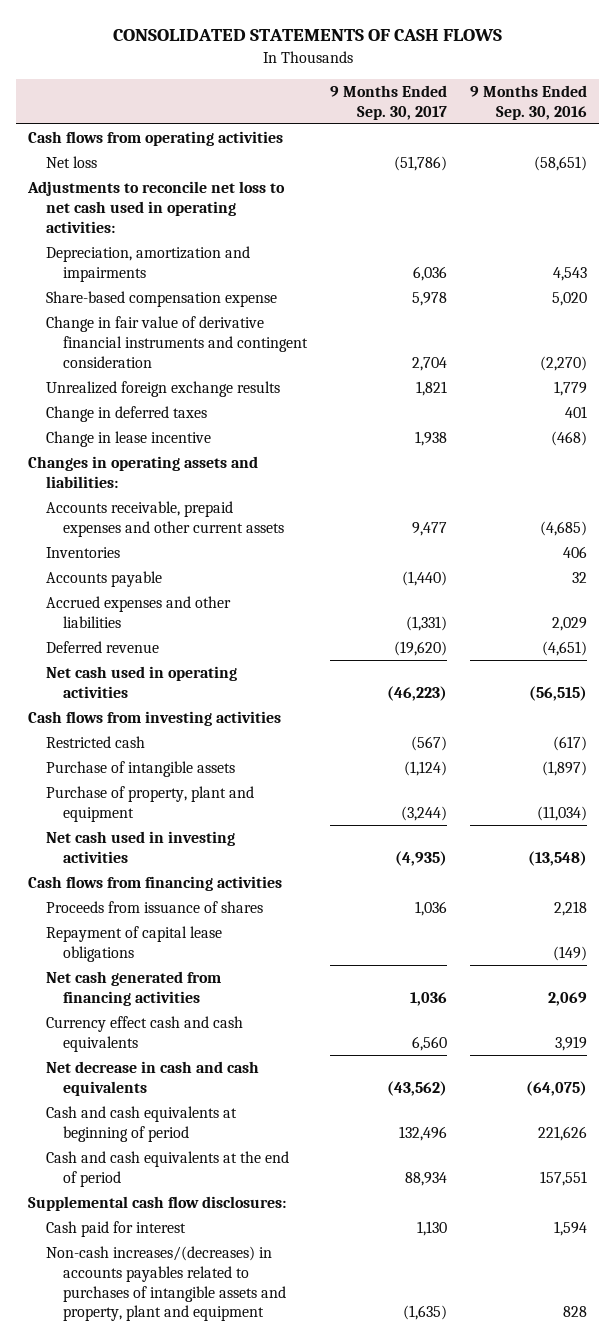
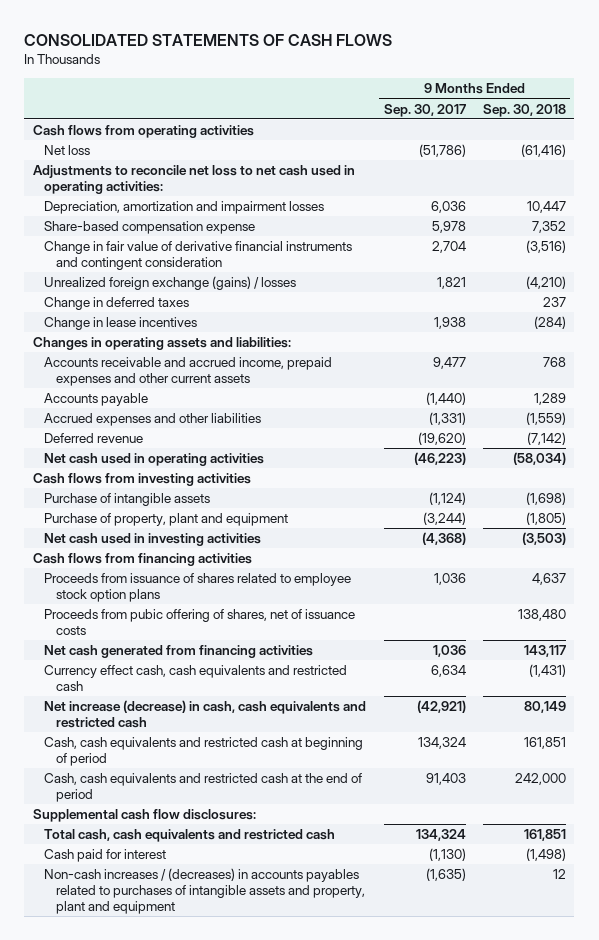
[470,85,588,120] 9 Months Ended Sep. 30, 2016 -> none
none -> [482,103,566,117] Sep. 30, 2018
[45,245,250,282] Depreciation, amortization and impairments -> [44,201,325,215] Depreciation, amortization and impairment losses
[45,380,280,397] Unrealized foreign exchange results -> [44,276,297,291] Unrealized foreign exchange (gains) / losses
[45,430,211,447] Change in lease incentive -> [44,317,198,331] Change in lease incentives
[45,546,120,558] Inventories -> none
[45,500,285,537] Accounts receivable, prepaid expenses and other current assets -> [44,357,333,386] Accounts receivable and accrued income, prepaid expenses and other current assets
[45,735,145,748] Restricted cash -> none
[395,850,448,866] (4,935) -> [421,532,466,546] (4,368)
[45,925,222,962] Repayment of capital lease obligations -> none
[45,900,263,913] Proceeds from issuance of shares -> [44,573,352,602] Proceeds from issuance of shares related to employee stock option plans
none -> [44,609,356,635] Proceeds from pubic offering of shares, net of issuance costs
[45,1015,243,1052] Currency effect cash and cash equivalents -> [44,665,348,691] Currency effect cash, cash equivalents and restricted cash
[412,1035,448,1051] 6,560 -> [430,665,466,678] 6,634
[45,1060,259,1096] Net decrease in cash and cash equivalents -> [44,700,367,728] Net increase (decrease) in cash, cash equivalents and restricted cash
[387,1080,448,1096] (43,562) -> [416,700,466,714] (42,921)
[45,1105,237,1142] Cash and cash equivalents at beginning of period -> [44,737,364,766] Cash, cash equivalents and restricted cash at beginning of period
[399,1125,448,1141] 132,496 -> [417,737,466,750] 134,324
[45,1150,289,1187] Cash and cash equivalents at the end of period -> [44,773,363,802] Cash, cash equivalents and restricted cash at the end of period
[405,1171,448,1186] 88,934 -> [425,773,466,786] 91,403
none -> [44,829,336,843] Total cash, cash equivalents and restricted cash
[417,1220,448,1236] 1,130 -> [428,848,466,862] (1,130)
[45,1245,287,1322] Non-cash increases/(decreases) in accounts payables related to purchases of intangible assets and property, plant and equipment -> [44,868,365,914] Non-cash increases / (decreases) in accounts payables related to purchases of intangible assets and property, plant and equipment

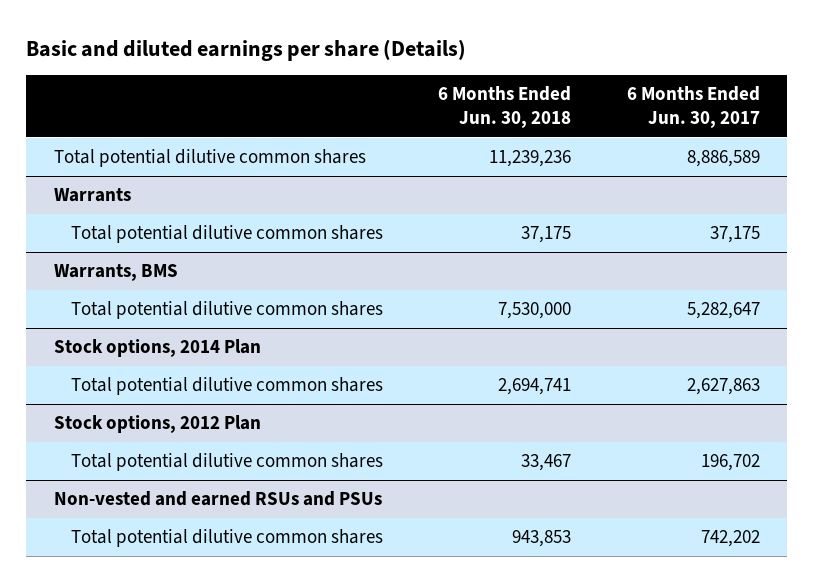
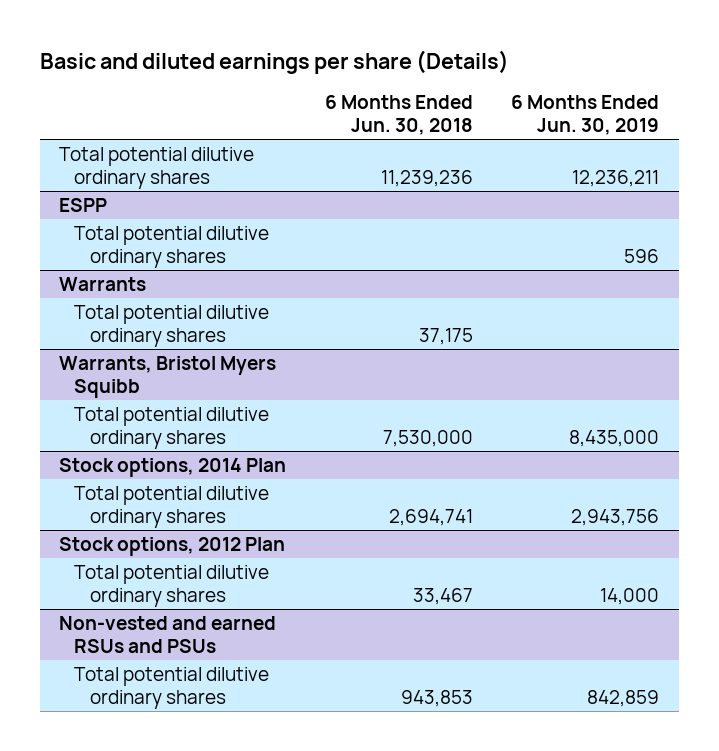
[626,86,760,129] 6 Months Ended Jun. 30, 2017 -> none
none -> [511,95,660,135] 6 Months Ended Jun. 30, 2019
[54,149,367,168] Total potential dilutive common shares -> [59,146,255,189] Total potential dilutive ordinary shares
none -> [59,197,108,212] ESPP
none -> [74,225,270,268] Total potential dilutive ordinary shares
[54,264,179,282] Warrants, BMS -> none
[70,225,383,244] Total potential dilutive common shares -> [74,304,270,347] Total potential dilutive ordinary shares
none -> [59,355,277,398] Warrants, Bristol Myers Squibb
[70,301,383,320] Total potential dilutive common shares -> [74,406,270,449] Total potential dilutive ordinary shares
[70,377,383,396] Total potential dilutive common shares -> [74,485,270,528] Total potential dilutive ordinary shares
[70,453,383,472] Total potential dilutive common shares -> [74,564,270,607] Total potential dilutive ordinary shares
[70,529,383,548] Total potential dilutive common shares -> [74,666,270,709] Total potential dilutive ordinary shares

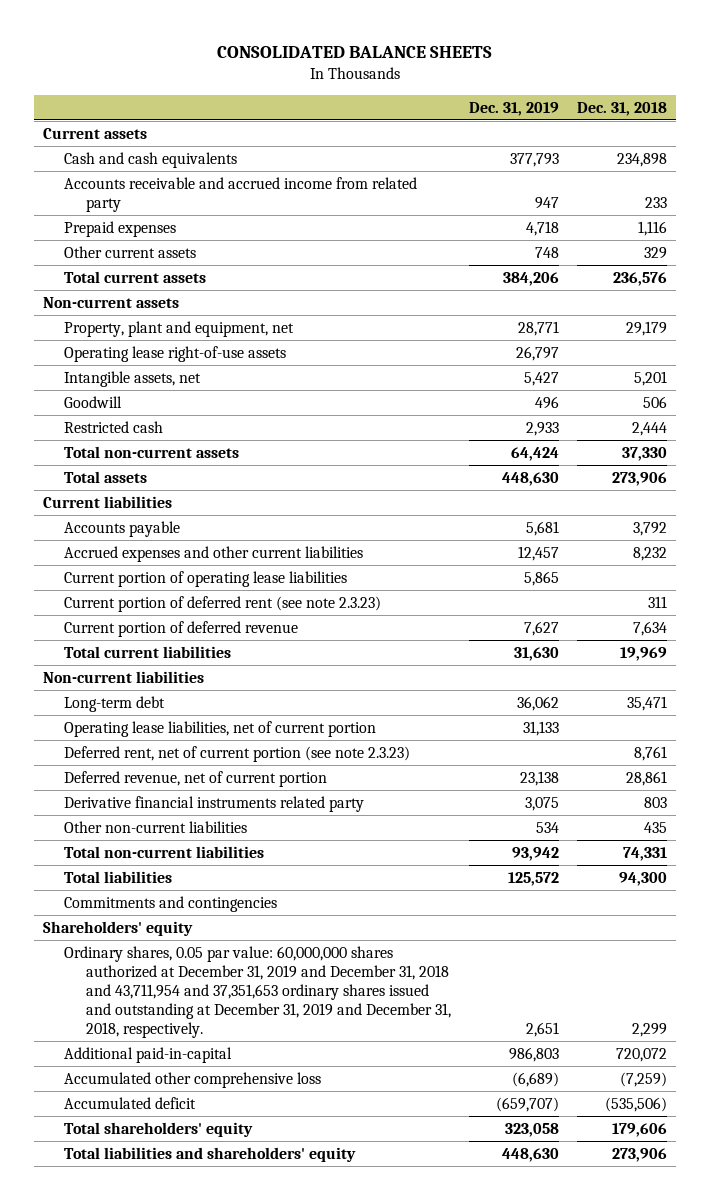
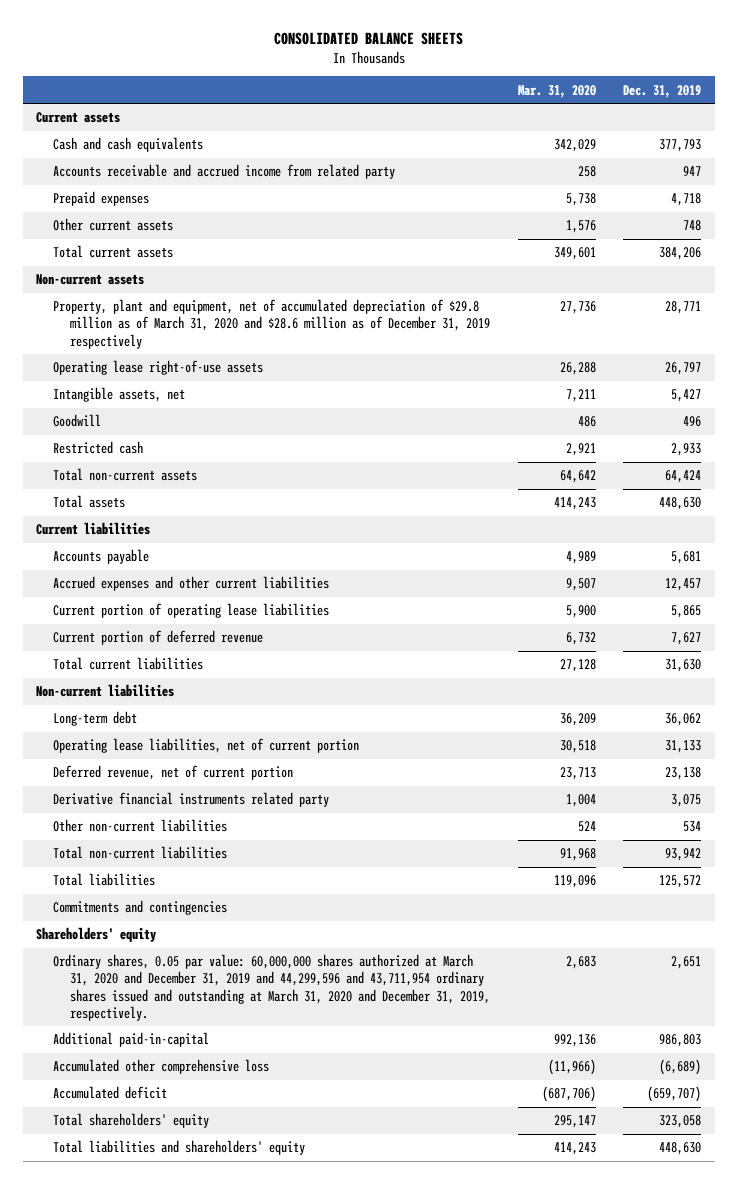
[576,101,667,116] Dec. 31, 2018 -> none
none -> [517,84,596,98] Mar. 31, 2020
[64,320,295,337] Property, plant and equipment, net -> [53,299,491,349] Property, plant and equipment, net of accumulated depreciation of $29.8 million as of March 31, 2020 and $28.6 million as of December 31, 2019 respectively
[64,595,382,612] Current portion of deferred rent (see note 2.3.23) -> none
[64,745,411,762] Deferred rent, net of current portion (see note 2.3.23) -> none
[64,945,451,1039] Ordinary shares, 0.05 par value: 60,000,000 shares authorized at December 31, 2019 and December 31, 2018 and 43,711,954 and 37,351,653 ordinary shares issued and outstanding at December 31, 2019 and December 31, 2018, respectively. -> [53,954,491,1021] Ordinary shares, 0.05 par value: 60,000,000 shares authorized at March 31, 2020 and December 31, 2019 and 44,299,596 and 43,711,954 ordinary shares issued and outstanding at March 31, 2020 and December 31, 2019, respectively.

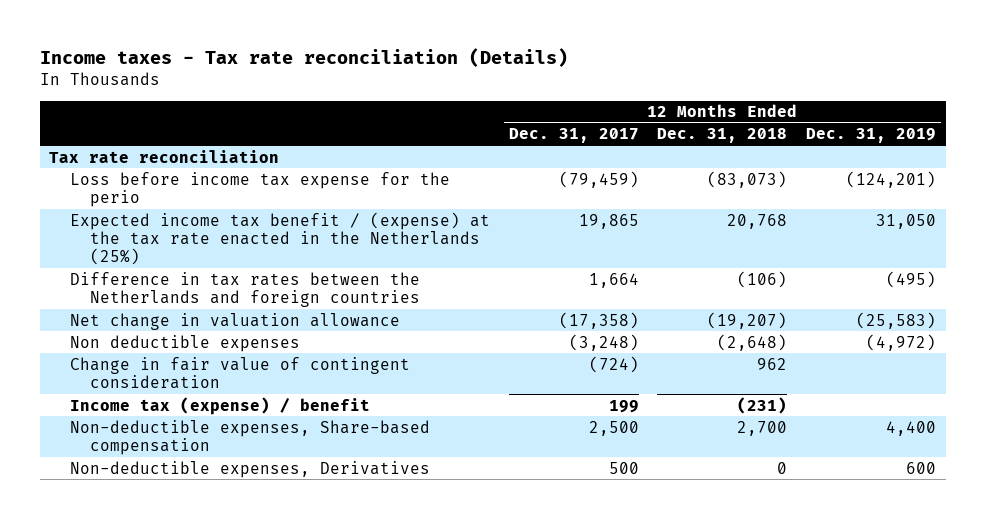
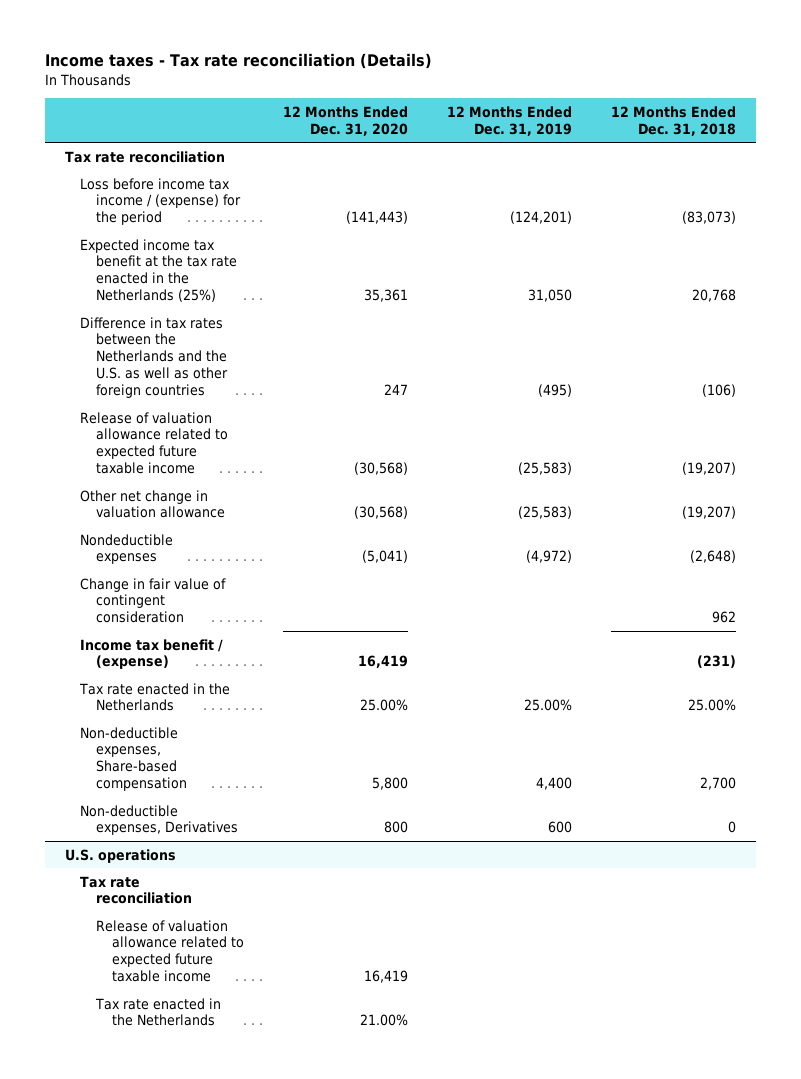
[508,128,639,144] Dec. 31, 2017 -> none
none -> [283,105,409,136] 12 Months Ended Dec. 31, 2020
[69,171,450,207] Loss before income tax expense for the perio -> [80,177,242,226] Loss before income tax income / (expense) for the period
[69,211,490,266] Expected income tax benefit / (expense) at the tax rate enacted in the Netherlands (25%) -> [80,238,238,303] Expected income tax benefit at the tax rate enacted in the Netherlands (25%)
[69,271,421,307] Difference in tax rates between the Netherlands and foreign countries -> [80,316,229,399] Difference in tax rates between the Netherlands and the U.S. as well as other foreign countries
none -> [80,411,229,475] Release of valuation allowance related to expected future taxable income
[69,312,400,330] Net change in valuation allowance -> [80,489,226,519] Other net change in valuation allowance
[69,334,300,352] Non deductible expenses -> [80,533,174,565] Nondeductible expenses
[69,396,370,415] Income tax (expense) / benefit -> [80,638,224,670] Income tax benefit / (expense)
none -> [79,682,231,712] Tax rate enacted in the Netherlands
none -> [64,848,176,863] U.S. operations
none -> [80,875,193,905] Tax rate reconciliation
none -> [96,919,244,983] Release of valuation allowance related to expected future taxable income
none -> [95,997,222,1027] Tax rate enacted in the Netherlands

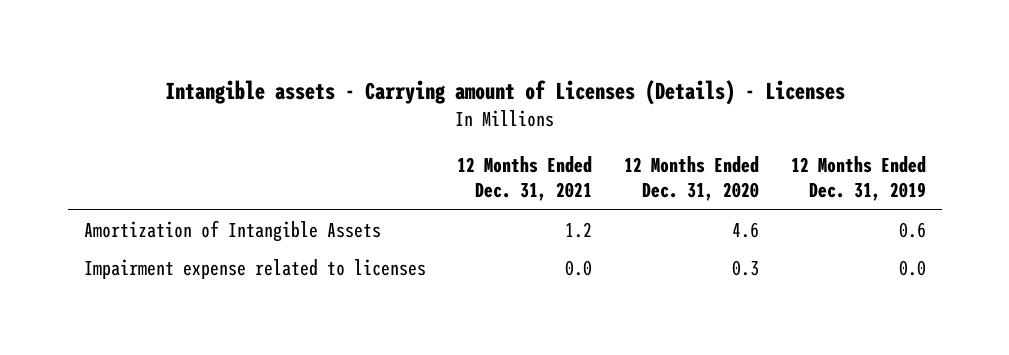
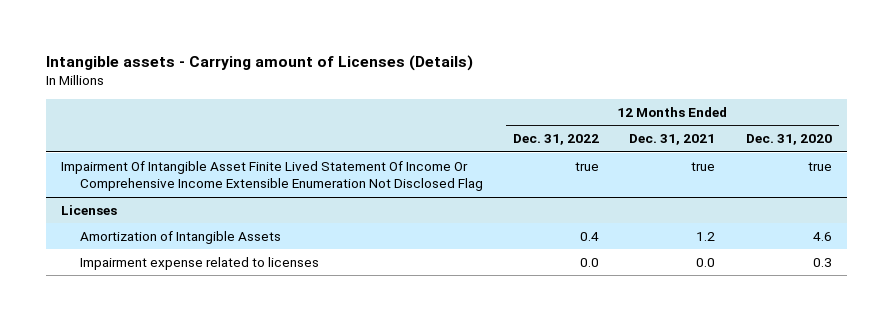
[164,79,845,105] Intangible assets - Carrying amount of Licenses (Details) - Licenses -> [45,54,473,71] Intangible assets - Carrying amount of Licenses (Details)
[790,156,926,202] 12 Months Ended Dec. 31, 2019 -> none
none -> [513,134,600,146] Dec. 31, 2022
none -> [60,161,483,192] Impairment Of Intangible Asset Finite Lived Statement Of Income Or Comprehensive Income Extensible Enumeration Not Disclosed Flag
none -> [60,205,117,216] Licenses

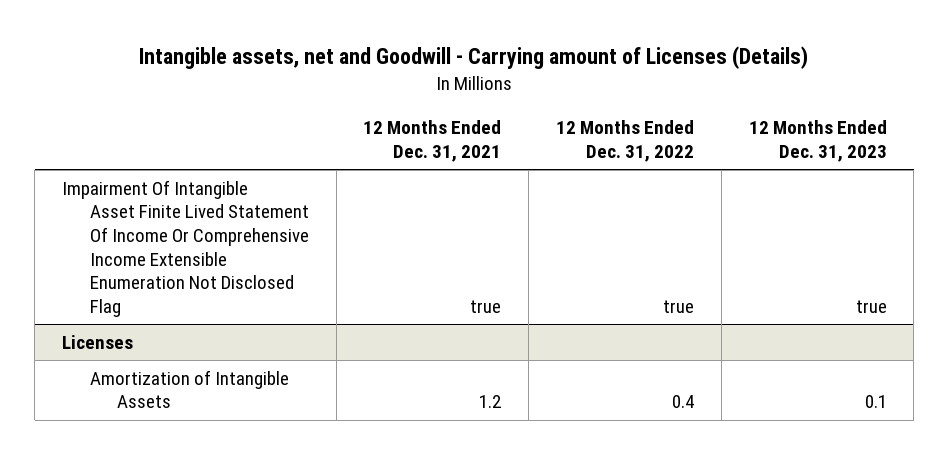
[45,54,473,71] Intangible assets - Carrying amount of Licenses (Details) -> [139,46,809,70] Intangible assets, net and Goodwill - Carrying amount of Licenses (Details)
[745,134,832,146] Dec. 31, 2020 -> none
none -> [748,120,887,162] 12 Months Ended Dec. 31, 2023
[79,257,319,271] Impairment expense related to licenses -> none

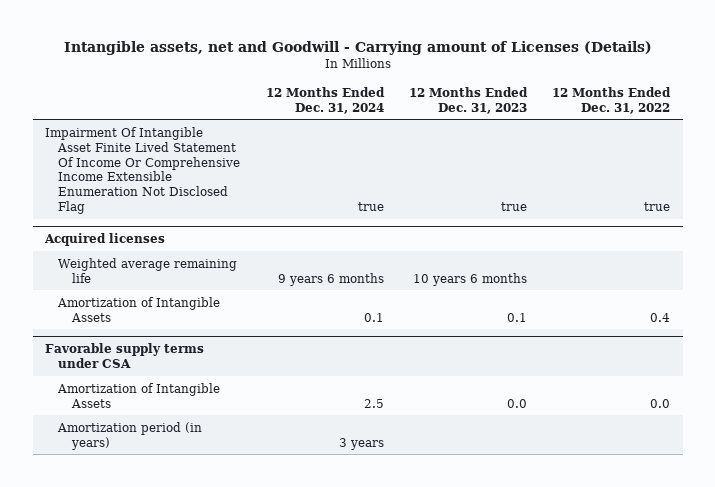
[363,120,502,162] 12 Months Ended Dec. 31, 2021 -> none
none -> [265,86,385,114] 12 Months Ended Dec. 31, 2024
[62,334,134,349] Licenses -> [44,233,166,247] Acquired licenses
none -> [58,257,238,283] Weighted average remaining life
none -> [45,343,205,369] Favorable supply terms under CSA
none -> [57,382,221,408] Amortization of Intangible Assets
none -> [57,421,203,450] Amortization period (in years)

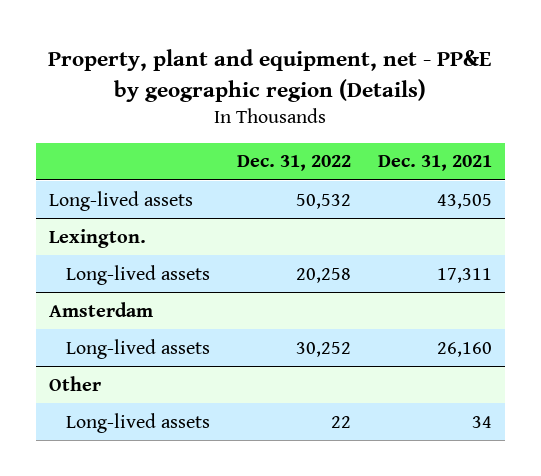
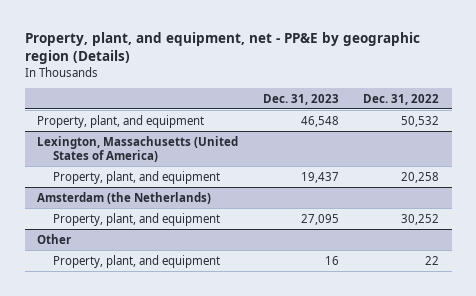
[48,49,492,102] Property, plant and equipment, net - PP&E by geographic region (Details) -> [24,31,420,64] Property, plant, and equipment, net - PP&E by geographic region (Details)
[377,155,492,172] Dec. 31, 2021 -> none
none -> [262,93,339,105] Dec. 31, 2023
[49,190,194,211] Long-lived assets -> [36,114,204,128] Property, plant, and equipment
[49,228,147,248] Lexington. -> [36,135,238,162] Lexington, Massachusetts (United States of America)
[65,264,210,285] Long-lived assets -> [53,170,221,184] Property, plant, and equipment
[49,301,154,317] Amsterdam -> [36,191,211,204] Amsterdam (the Netherlands)
[65,338,210,359] Long-lived assets -> [53,212,221,226] Property, plant, and equipment
[65,412,210,433] Long-lived assets -> [53,254,221,268] Property, plant, and equipment

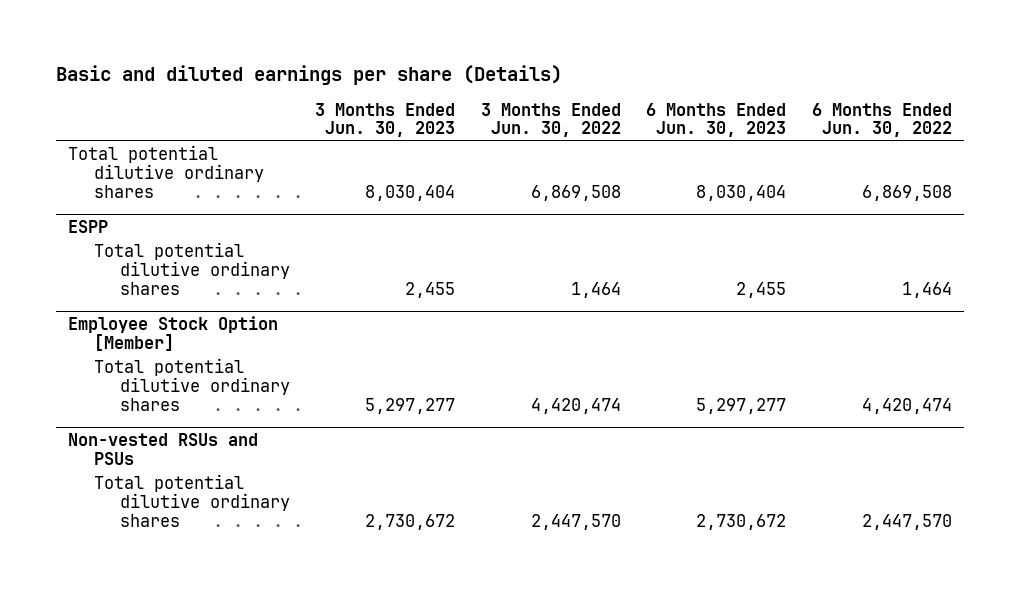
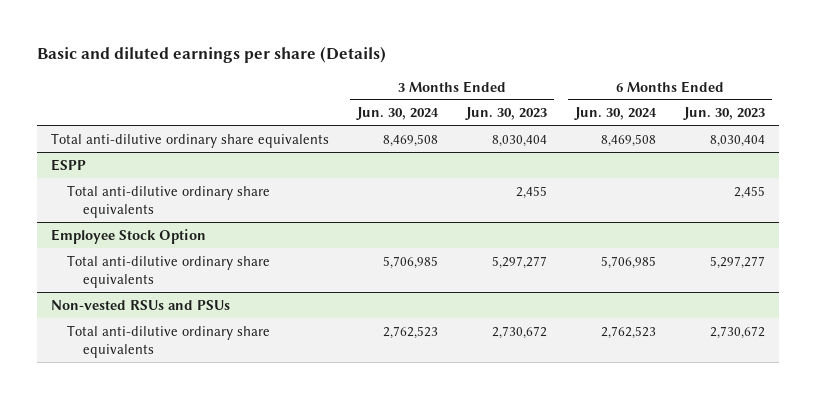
[480,102,621,138] 3 Months Ended Jun. 30, 2022 -> none
[811,102,952,138] 6 Months Ended Jun. 30, 2022 -> none
none -> [355,107,439,121] Jun. 30, 2024
none -> [574,107,658,121] Jun. 30, 2024
[68,145,265,199] Total potential dilutive ordinary shares -> [50,132,329,148] Total anti-dilutive ordinary share equivalents
[94,242,290,296] Total potential dilutive ordinary shares -> [66,184,270,219] Total anti-dilutive ordinary share equivalents
[68,315,279,351] Employee Stock Option [Member] -> [50,228,206,244] Employee Stock Option
[94,358,290,412] Total potential dilutive ordinary shares -> [66,254,270,289] Total anti-dilutive ordinary share equivalents
[94,474,290,528] Total potential dilutive ordinary shares -> [66,324,270,359] Total anti-dilutive ordinary share equivalents

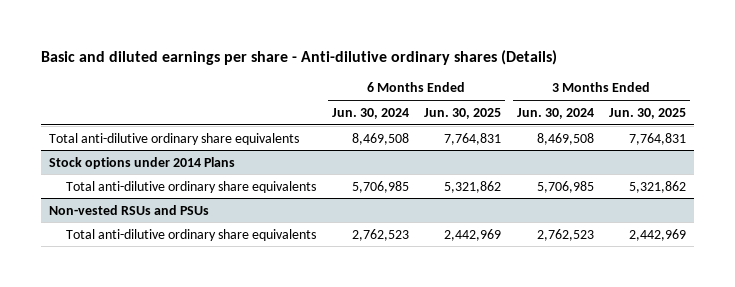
[36,46,386,64] Basic and diluted earnings per share (Details) -> [41,50,558,66] Basic and diluted earnings per share - Anti-dilutive ordinary shares (Details)
[465,107,548,121] Jun. 30, 2023 -> none
[683,107,766,121] Jun. 30, 2023 -> none
none -> [424,107,502,119] Jun. 30, 2025
none -> [609,107,687,119] Jun. 30, 2025
[50,158,86,171] ESPP -> none
[66,184,270,219] Total anti-dilutive ordinary share equivalents -> none
[50,228,206,244] Employee Stock Option -> [49,156,236,169] Stock options under 2014 Plans

